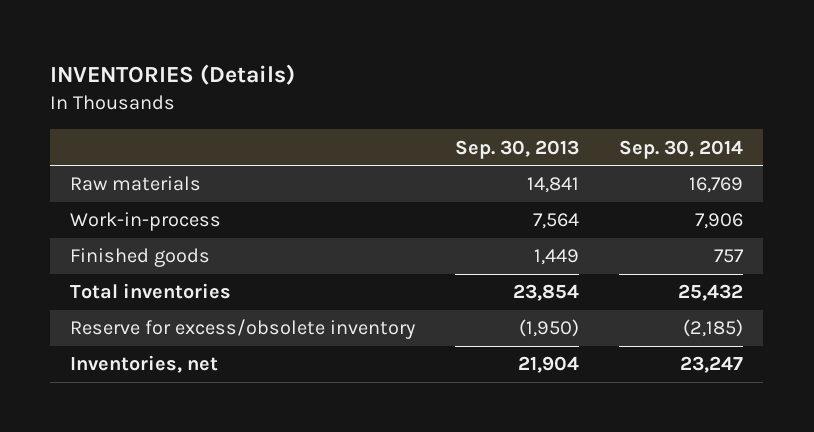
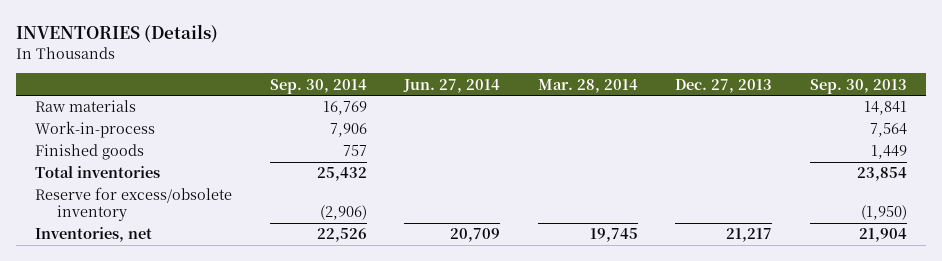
none -> [403,78,501,93] Jun. 27, 2014
none -> [537,78,638,93] Mar. 28, 2014
none -> [675,78,773,93] Dec. 27, 2013
[683,319,744,338] (2,185) -> [319,205,367,221] (2,906)
[680,356,744,374] 23,247 -> [316,228,367,243] 22,526

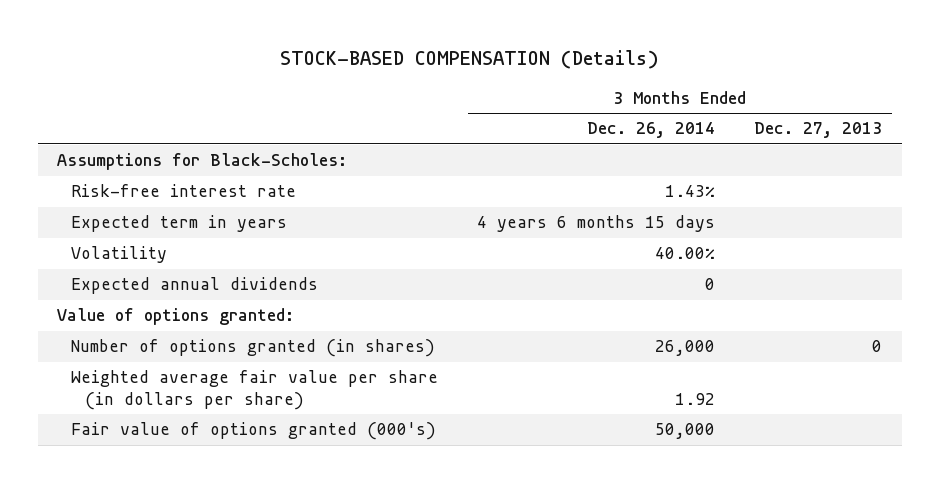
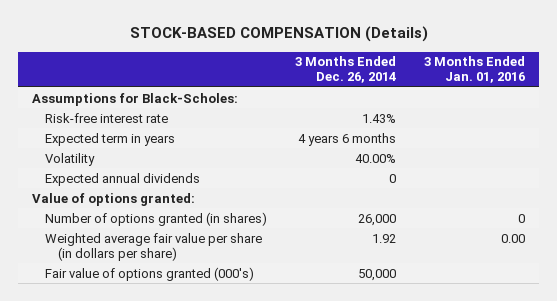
[754,122,883,139] Dec. 27, 2013 -> none
none -> [424,56,526,84] 3 Months Ended Jan. 01, 2016
[477,215,716,233] 4 years 6 months 15 days -> [298,132,397,146] 4 years 6 months

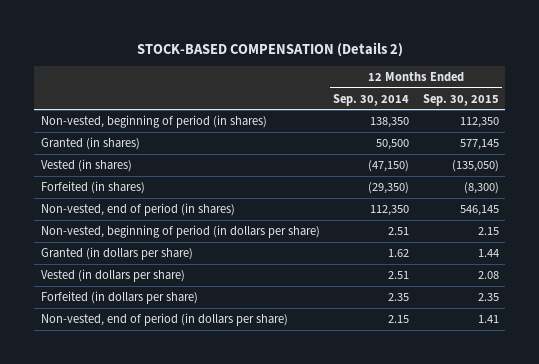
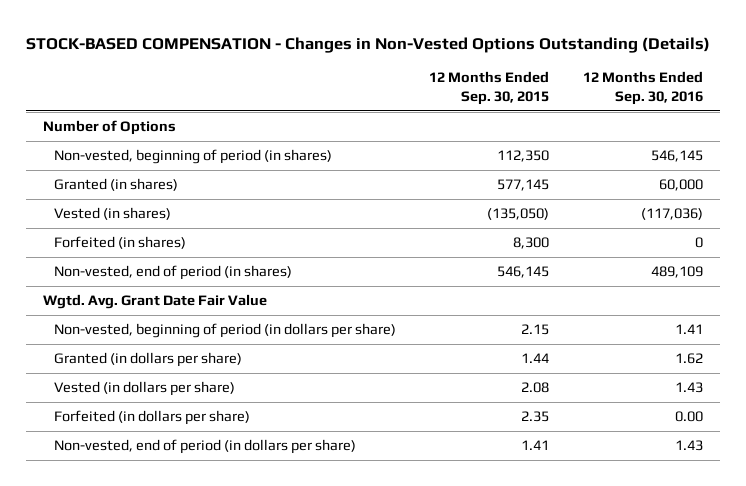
[136,41,403,57] STOCK-BASED COMPENSATION (Details 2) -> [26,36,711,53] STOCK-BASED COMPENSATION - Changes in Non-Vested Options Outstanding (Details)
[333,93,410,106] Sep. 30, 2014 -> none
none -> [582,71,703,106] 12 Months Ended Sep. 30, 2016
none -> [43,119,177,135] Number of Options
[463,181,499,194] (8,300) -> [513,236,550,249] 8,300
none -> [43,293,268,309] Wgtd. Avg. Grant Date Fair Value

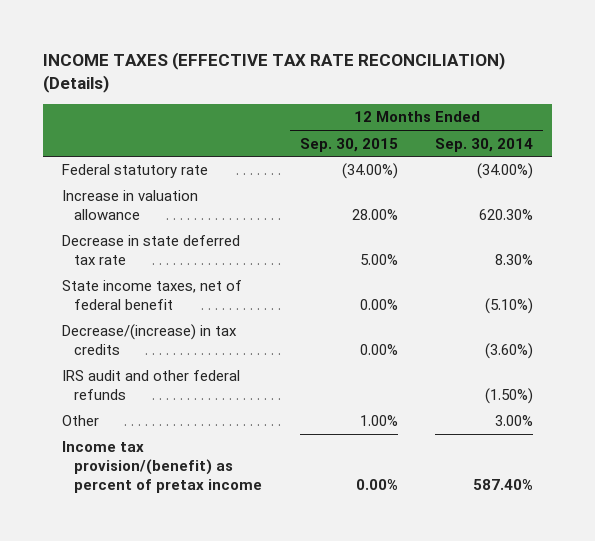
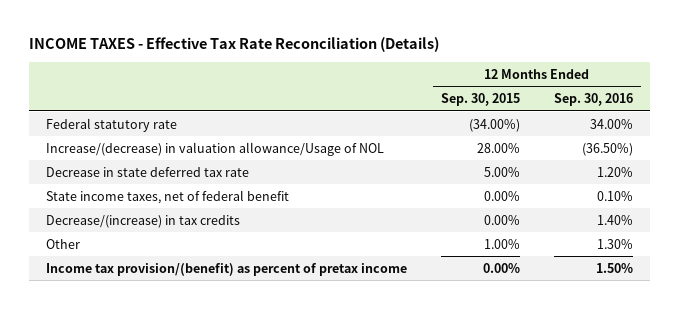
[43,52,506,94] INCOME TAXES (EFFECTIVE TAX RATE RECONCILIATION) (Details) -> [29,37,440,53] INCOME TAXES - Effective Tax Rate Reconciliation (Details)
[435,137,534,152] Sep. 30, 2014 -> none
none -> [553,92,633,106] Sep. 30, 2016
[61,190,198,221] Increase in valuation allowance -> [46,141,385,156] Increase/(decrease) in valuation allowance/Usage of NOL
[61,370,240,401] IRS audit and other federal refunds -> none

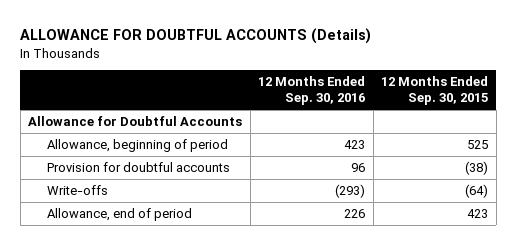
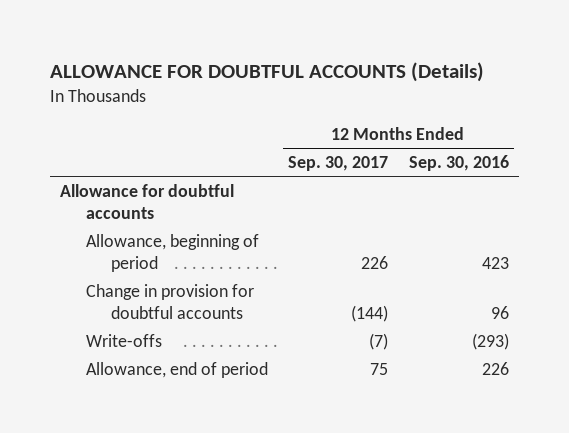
[381,76,489,106] 12 Months Ended Sep. 30, 2015 -> none
none -> [288,156,389,172] Sep. 30, 2017
[28,115,243,126] Allowance for Doubtful Accounts -> [59,183,234,219] Allowance for doubtful accounts
[46,161,230,172] Provision for doubtful accounts -> [85,283,254,319] Change in provision for doubtful accounts

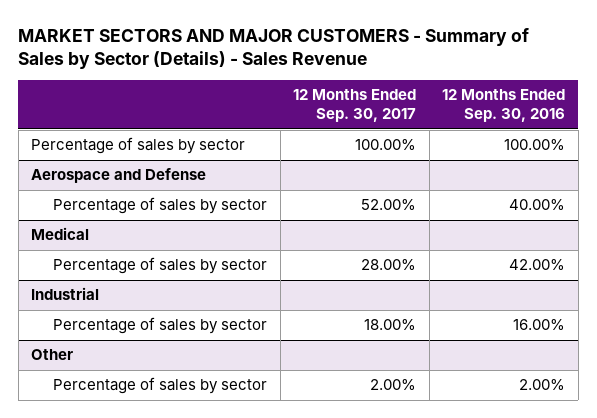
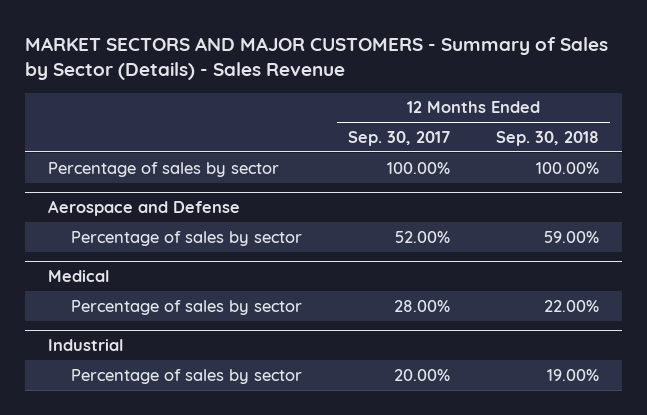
[442,89,566,123] 12 Months Ended Sep. 30, 2016 -> none
none -> [496,130,600,146] Sep. 30, 2018
[31,349,74,361] Other -> none
[53,377,268,395] Percentage of sales by sector -> none
[364,319,417,331] 18.00% -> [394,368,451,381] 20.00%

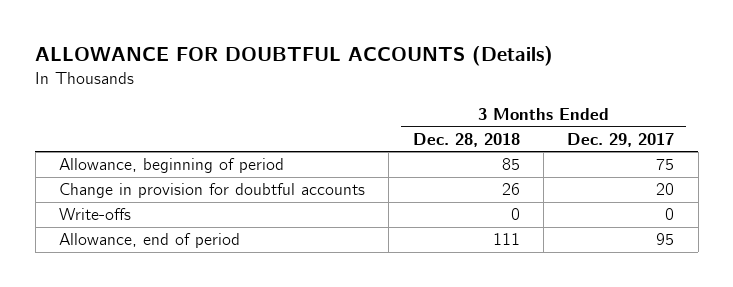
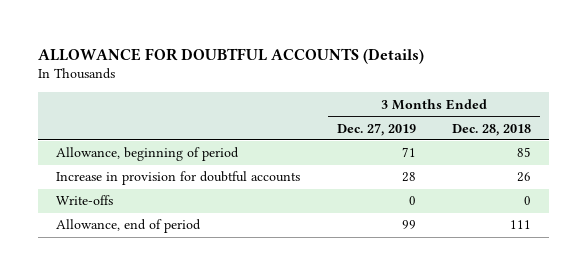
[567,132,675,147] Dec. 29, 2017 -> none
none -> [336,122,416,136] Dec. 27, 2019
[58,183,365,199] Change in provision for doubtful accounts -> [56,171,301,186] Increase in provision for doubtful accounts

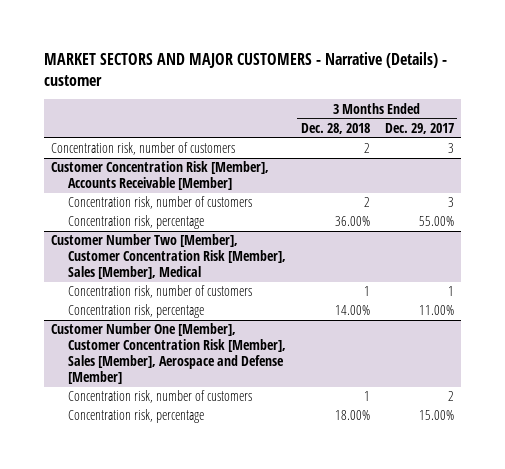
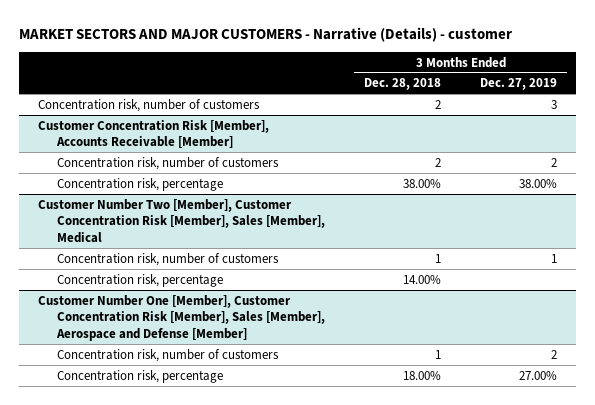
[384,122,454,134] Dec. 29, 2017 -> none
none -> [480,78,558,91] Dec. 27, 2019
[334,216,370,227] 36.00% -> [403,178,442,188] 38.00%

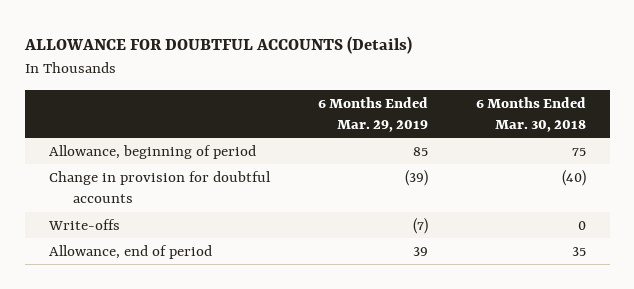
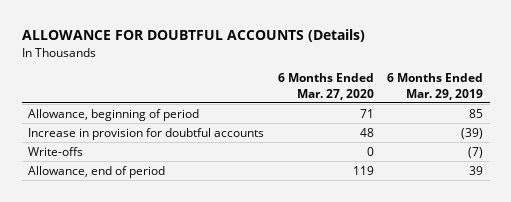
[475,96,586,133] 6 Months Ended Mar. 30, 2018 -> none
none -> [277,73,374,100] 6 Months Ended Mar. 27, 2020
[48,170,271,204] Change in provision for doubtful accounts -> [28,127,265,140] Increase in provision for doubtful accounts

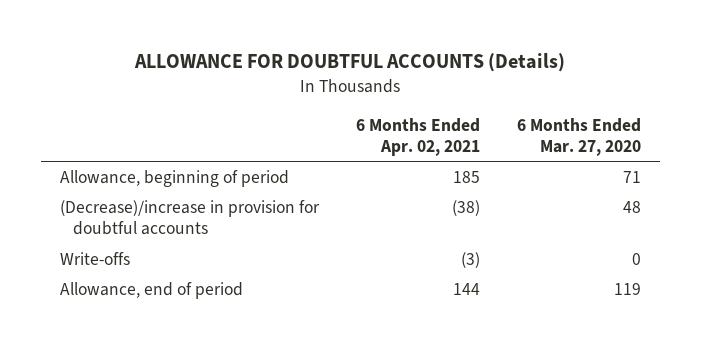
[386,73,483,100] 6 Months Ended Mar. 29, 2019 -> none
none -> [355,117,480,157] 6 Months Ended Apr. 02, 2021
[28,127,265,140] Increase in provision for doubtful accounts -> [59,200,320,236] (Decrease)/increase in provision for doubtful accounts

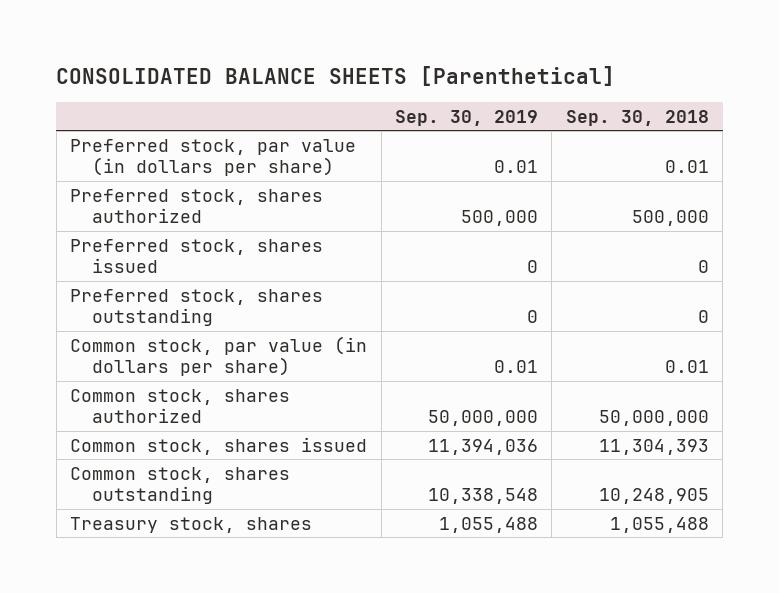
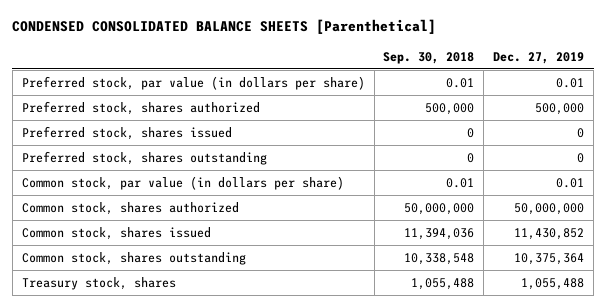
[56,66,616,87] CONSOLIDATED BALANCE SHEETS [Parenthetical] -> [12,19,437,35] CONDENSED CONSOLIDATED BALANCE SHEETS [Parenthetical]
[395,109,539,126] Sep. 30, 2019 -> none
none -> [493,51,585,64] Dec. 27, 2019
[598,438,709,455] 11,304,393 -> [404,227,475,240] 11,394,036
[598,488,709,505] 10,248,905 -> [404,252,475,265] 10,338,548

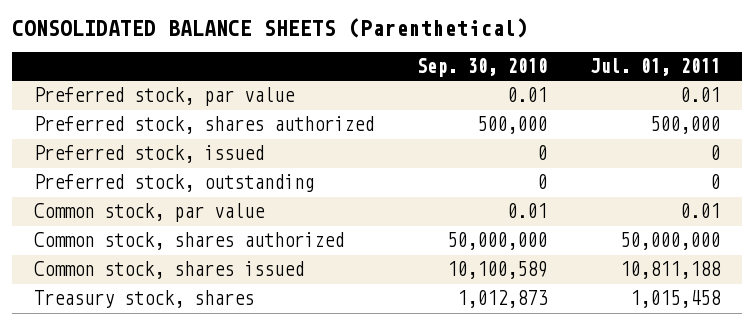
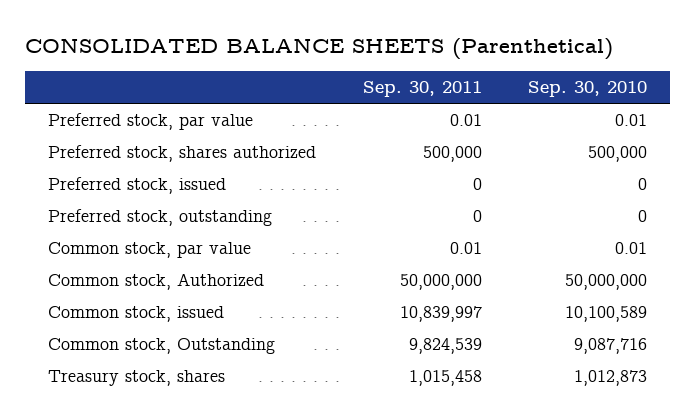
[590,58,721,77] Jul. 01, 2011 -> none
none -> [362,81,482,98] Sep. 30, 2011
[34,232,345,251] Common stock, shares authorized -> [48,273,265,291] Common stock, Authorized
[34,261,305,280] Common stock, shares issued -> [48,306,225,323] Common stock, issued
none -> [48,338,276,355] Common stock, Outstanding

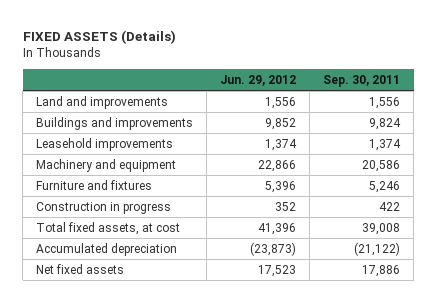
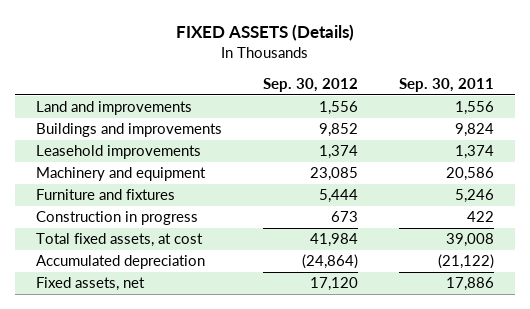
[220,74,297,86] Jun. 29, 2012 -> none
none -> [262,78,358,93] Sep. 30, 2012
[36,263,125,274] Net fixed assets -> [35,277,145,292] Fixed assets, net

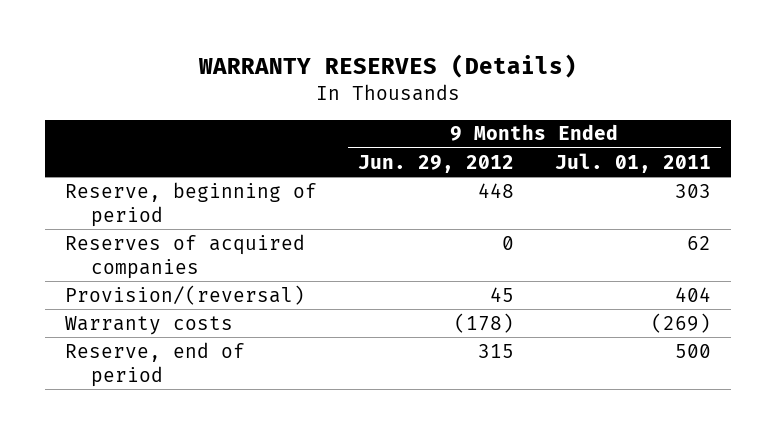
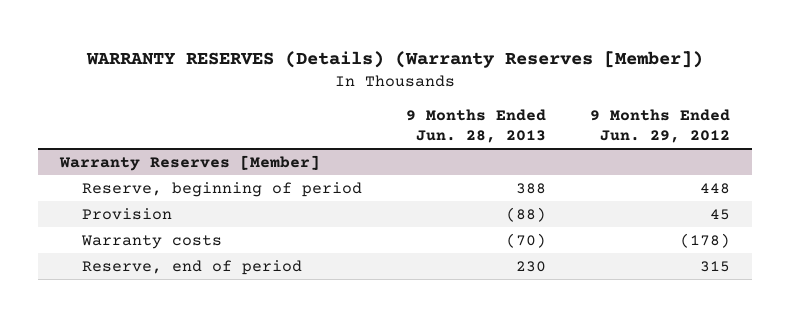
[197,54,577,79] WARRANTY RESERVES (Details) -> [86,50,704,68] WARRANTY RESERVES (Details) (Warranty Reserves [Member])
[554,152,711,173] Jul. 01, 2011 -> none
none -> [406,109,547,143] 9 Months Ended Jun. 28, 2013
none -> [59,154,321,171] Warranty Reserves [Member]
[65,233,306,279] Reserves of acquired companies -> none
[65,284,306,305] Provision/(reversal) -> [81,207,172,220] Provision

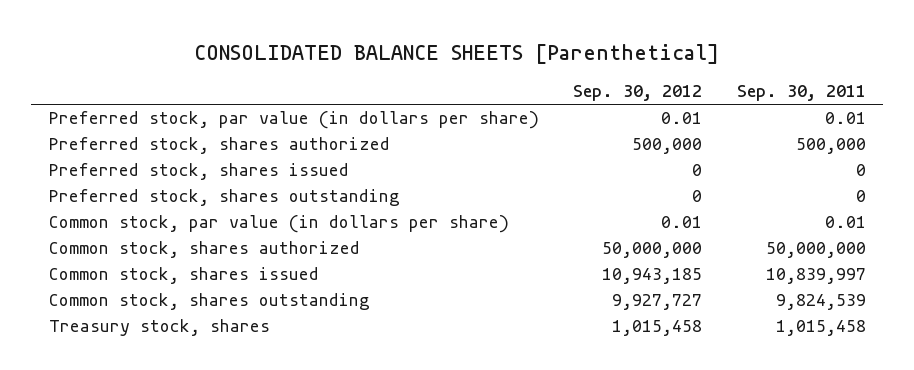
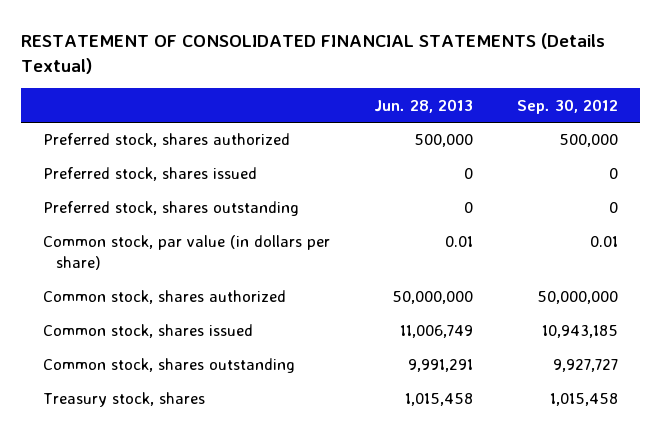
[194,43,720,64] CONSOLIDATED BALANCE SHEETS [Parenthetical] -> [21,32,606,74] RESTATEMENT OF CONSOLIDATED FINANCIAL STATEMENTS (Details Textual)
[736,85,866,102] Sep. 30, 2011 -> none
none -> [374,98,474,113] Jun. 28, 2013
[48,111,539,130] Preferred stock, par value (in dollars per share) -> none

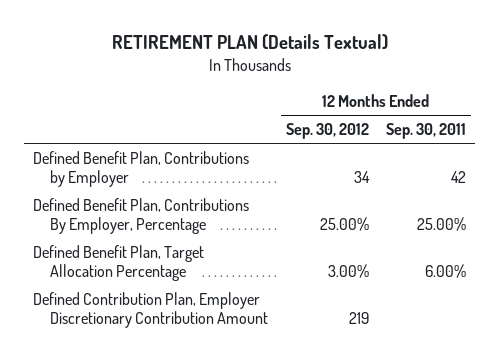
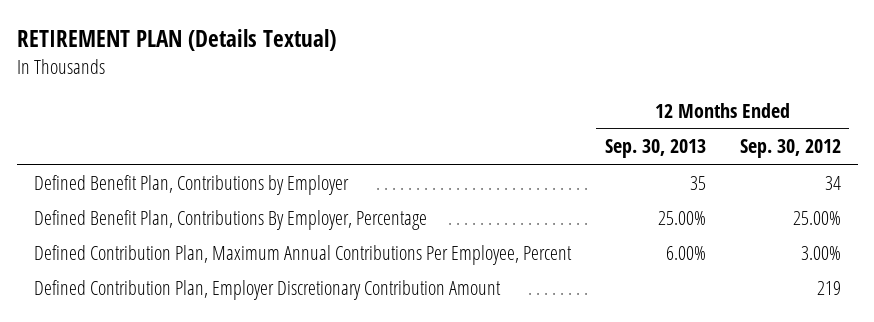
[386,122,467,139] Sep. 30, 2011 -> none
none -> [604,139,706,159] Sep. 30, 2013
[32,244,204,281] Defined Benefit Plan, Target Allocation Percentage -> none
none -> [33,244,572,265] Defined Contribution Plan, Maximum Annual Contributions Per Employee, Percent

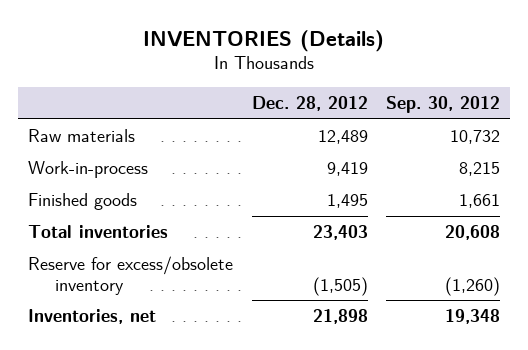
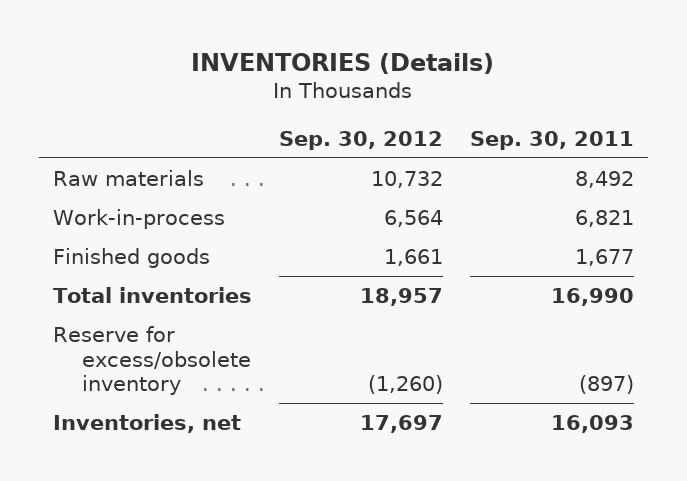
[251,96,368,112] Dec. 28, 2012 -> none
none -> [469,130,634,150] Sep. 30, 2011
[459,162,501,177] 8,215 -> [383,209,443,227] 6,564
[445,225,501,241] 20,608 -> [359,287,443,306] 18,957
[445,309,501,325] 19,348 -> [359,414,443,433] 17,697

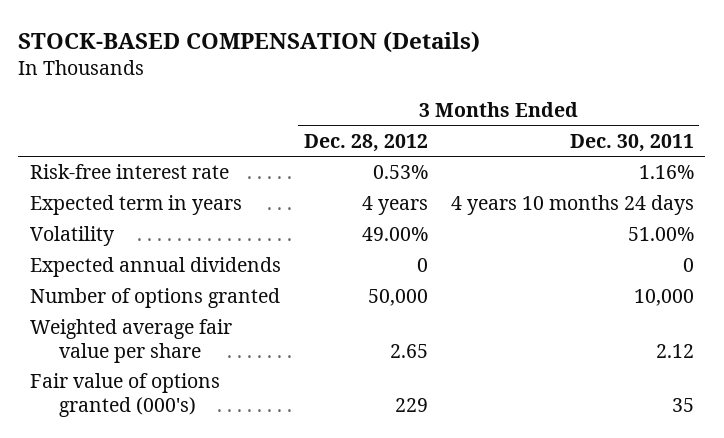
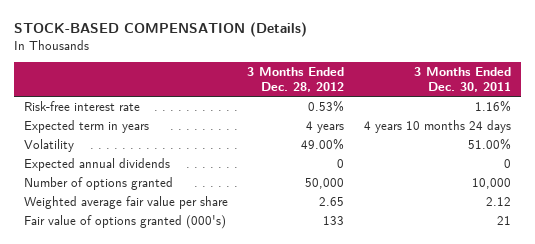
[394,397,428,412] 229 -> [323,216,345,226] 133
[671,397,694,412] 35 -> [496,216,511,226] 21

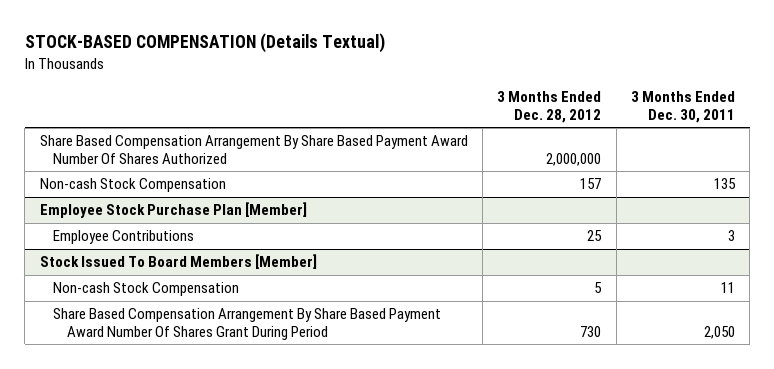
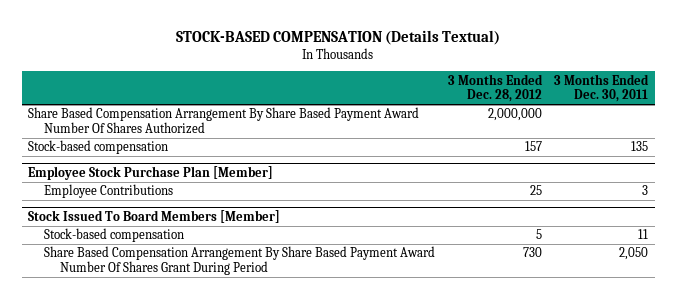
[39,178,226,193] Non-cash Stock Compensation -> [28,140,169,155] Stock-based compensation
[53,282,240,297] Non-cash Stock Compensation -> [43,228,184,243] Stock-based compensation

